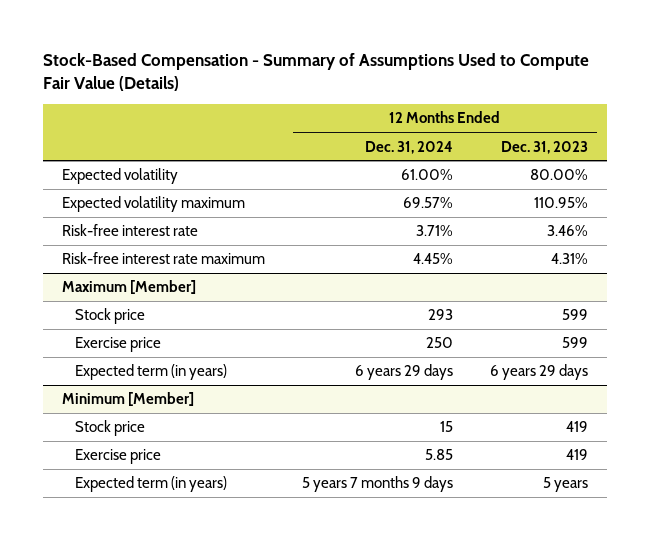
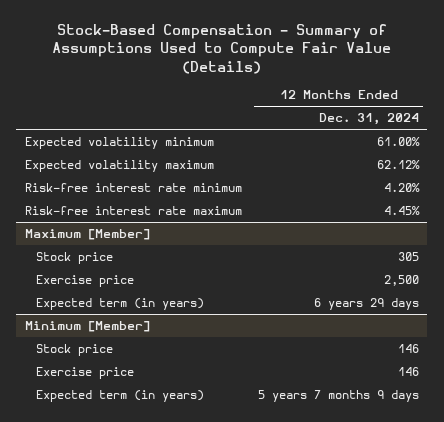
[501,140,589,154] Dec. 31, 2023 -> none
[61,168,178,185] Expected volatility -> [24,136,214,149] Expected volatility minimum
[402,197,453,209] 69.57% -> [377,159,421,169] 62.12%
[61,224,198,237] Risk-free interest rate -> [24,182,242,192] Risk-free interest rate minimum
[415,225,453,237] 3.71% -> [384,182,421,192] 4.20%
[427,309,453,321] 293 -> [398,251,420,261] 305
[425,337,453,349] 250 -> [384,274,420,286] 2,500
[439,421,453,433] 15 -> [398,343,420,353] 146
[424,449,453,461] 5.85 -> [398,366,420,376] 146

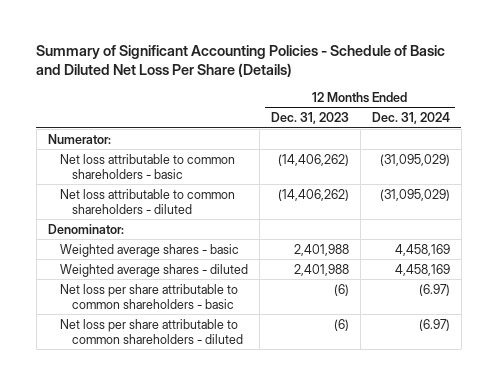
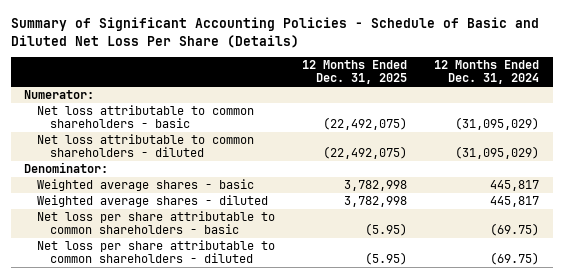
[270,112,349,125] Dec. 31, 2023 -> none
none -> [302,60,408,85] 12 Months Ended Dec. 31, 2025
[394,243,450,256] 4,458,169 -> [490,180,540,192] 445,817
[394,263,450,276] 4,458,169 -> [490,196,540,208] 445,817
[418,283,450,296] (6.97) -> [490,223,540,237] (69.75)
[418,318,450,331] (6.97) -> [490,252,540,266] (69.75)

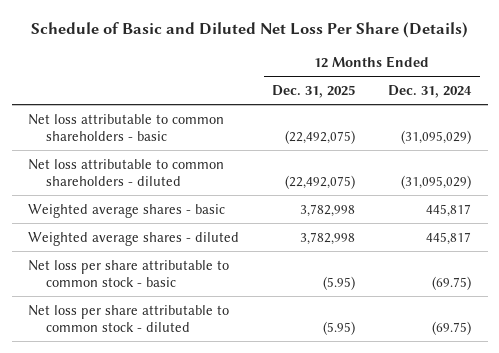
[10,17,539,48] Summary of Significant Accounting Policies - Schedule of Basic and Diluted Net Loss Per Share (Details) -> [30,21,468,38] Schedule of Basic and Diluted Net Loss Per Share (Details)
[24,90,95,100] Numerator: -> none
[24,162,109,174] Denominator: -> none
[37,211,276,235] Net loss per share attributable to common shareholders - basic -> [28,259,230,287] Net loss per share attributable to common stock - basic
[37,240,276,264] Net loss per share attributable to common shareholders - diluted -> [28,304,230,332] Net loss per share attributable to common stock - diluted

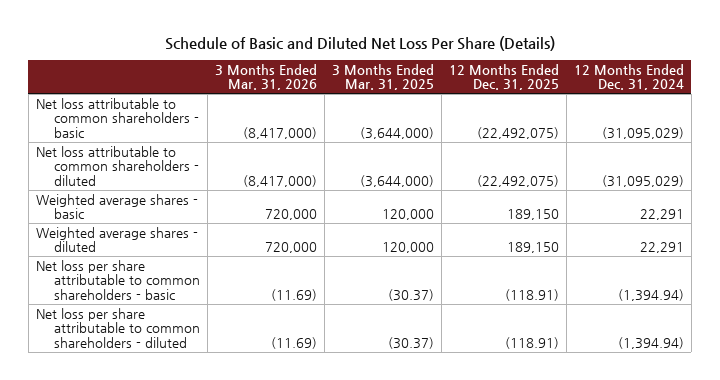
none -> [214,63,317,91] 3 Months Ended Mar. 31, 2026
none -> [331,63,434,91] 3 Months Ended Mar. 31, 2025
[300,203,356,217] 3,782,998 -> [506,209,559,221] 189,150
[426,203,472,217] 445,817 -> [639,209,684,221] 22,291
[300,231,356,245] 3,782,998 -> [506,242,559,254] 189,150
[426,231,472,245] 445,817 -> [639,242,684,254] 22,291
[28,259,230,287] Net loss per share attributable to common stock - basic -> [35,259,200,300] Net loss per share attributable to common shareholders - basic
[323,275,356,290] (5.95) -> [504,288,559,301] (118.91)
[432,275,472,290] (69.75) -> [617,288,684,301] (1,394.94)
[28,304,230,332] Net loss per share attributable to common stock - diluted -> [35,307,200,348] Net loss per share attributable to common shareholders - diluted
[323,320,356,335] (5.95) -> [504,336,559,349] (118.91)
[432,320,472,335] (69.75) -> [617,336,684,349] (1,394.94)

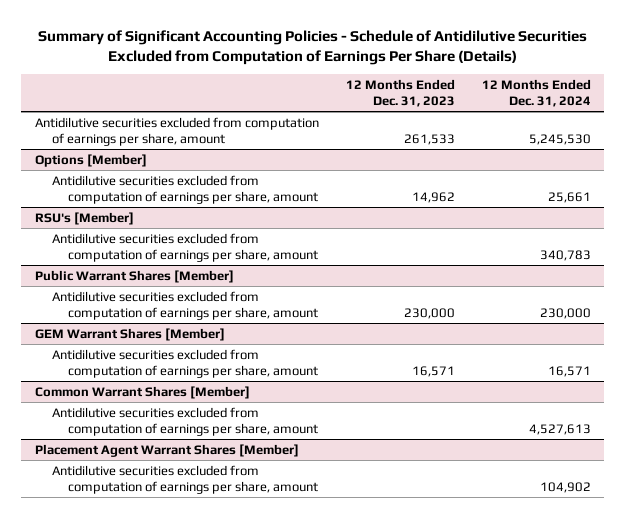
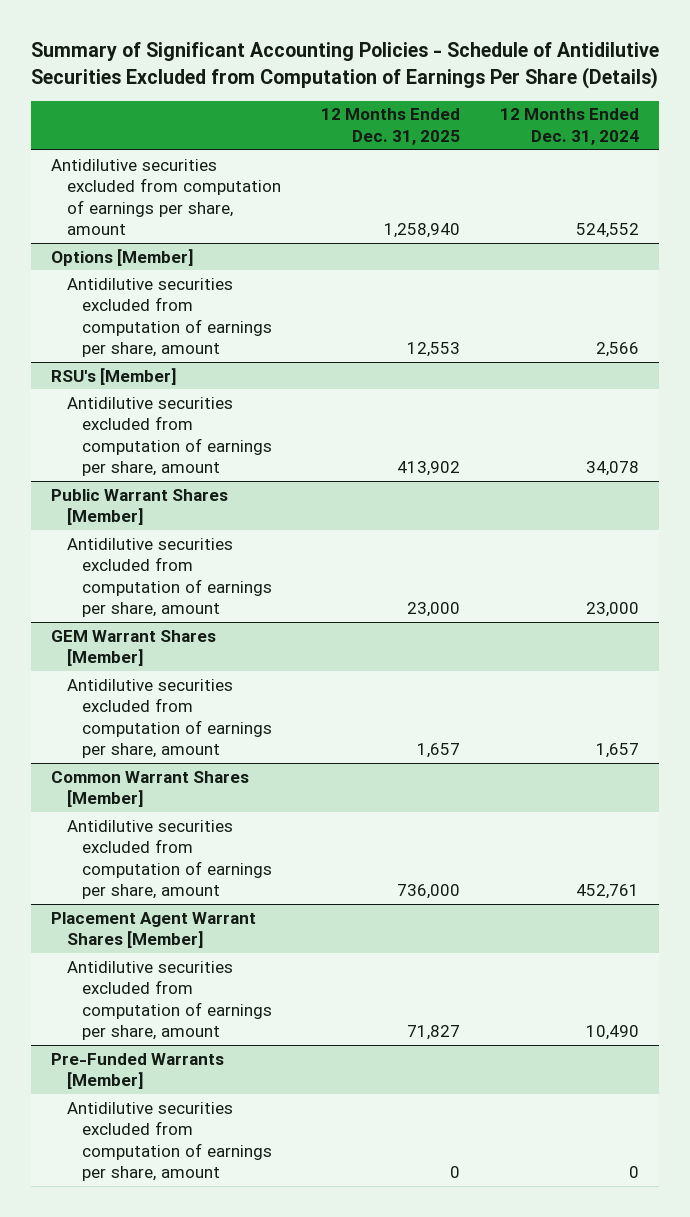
[345,79,455,107] 12 Months Ended Dec. 31, 2023 -> none
none -> [320,108,460,146] 12 Months Ended Dec. 31, 2025
[528,133,591,145] 5,245,530 -> [575,223,639,239] 524,552
[547,191,591,203] 25,661 -> [595,342,639,358] 2,566
[539,249,591,261] 340,783 -> [585,461,639,477] 34,078
[539,307,591,319] 230,000 -> [585,602,639,618] 23,000
[547,365,591,377] 16,571 -> [595,743,639,759] 1,657
[528,423,591,435] 4,527,613 -> [575,884,639,900] 452,761
[539,481,591,493] 104,902 -> [585,1025,639,1041] 10,490
none -> [50,1052,224,1090] Pre-Funded Warrants [Member]
none -> [66,1101,273,1182] Antidilutive securities excluded from computation of earnings per share, amount

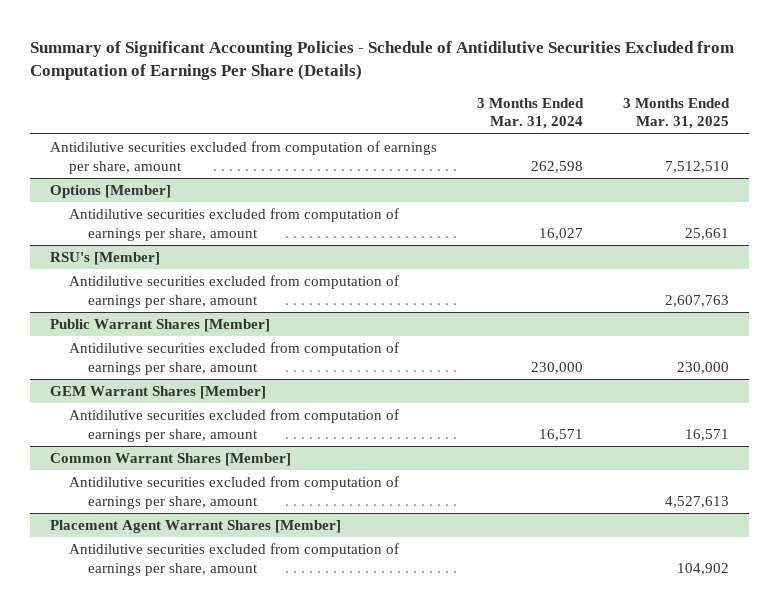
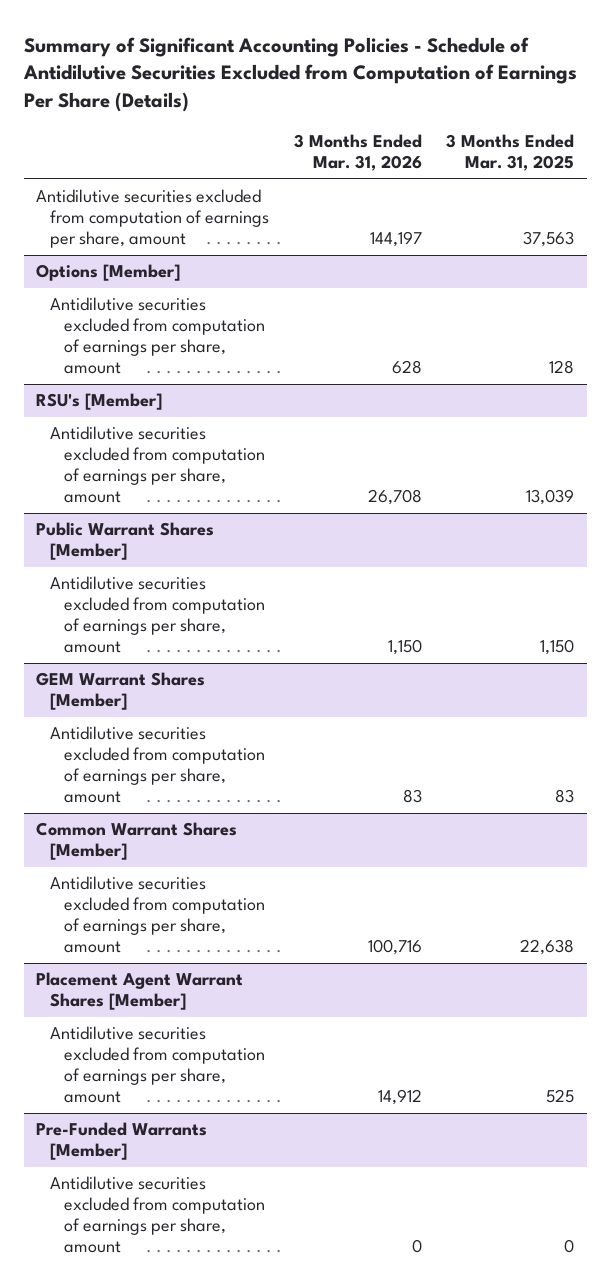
[476,97,584,130] 3 Months Ended Mar. 31, 2024 -> none
none -> [293,134,422,172] 3 Months Ended Mar. 31, 2026
[665,160,730,173] 7,512,510 -> [523,231,575,248] 37,563
[685,227,730,240] 25,661 -> [549,360,575,375] 128
[665,294,730,307] 2,607,763 -> [526,489,575,506] 13,039
[677,361,730,374] 230,000 -> [540,639,575,656] 1,150
[685,428,730,441] 16,571 -> [555,789,575,804] 83
[665,495,730,508] 4,527,613 -> [520,939,575,956] 22,638
[677,562,730,575] 104,902 -> [546,1089,575,1104] 525
none -> [36,1122,208,1161] Pre-Funded Warrants [Member]
none -> [50,1176,266,1254] Antidilutive securities excluded from computation of earnings per share, amount

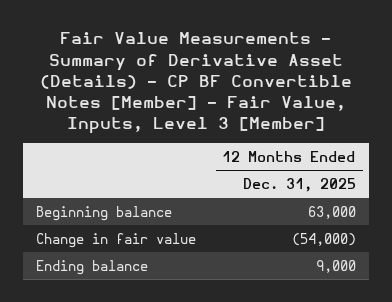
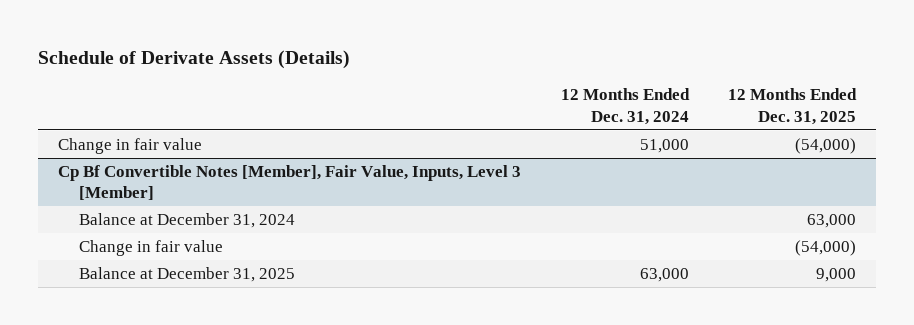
[40,32,353,135] Fair Value Measurements - Summary of Derivative Asset (Details) - CP BF Convertible Notes [Member] - Fair Value, Inputs, Level 3 [Member] -> [37,50,350,70] Schedule of Derivate Assets (Details)
none -> [560,88,690,125] 12 Months Ended Dec. 31, 2024
[36,205,173,221] Beginning balance -> none
[36,259,149,275] Ending balance -> none
none -> [57,165,521,201] Cp Bf Convertible Notes [Member], Fair Value, Inputs, Level 3 [Member]
none -> [78,213,295,229] Balance at December 31, 2024
none -> [78,240,223,257] Change in fair value
none -> [78,267,295,283] Balance at December 31, 2025

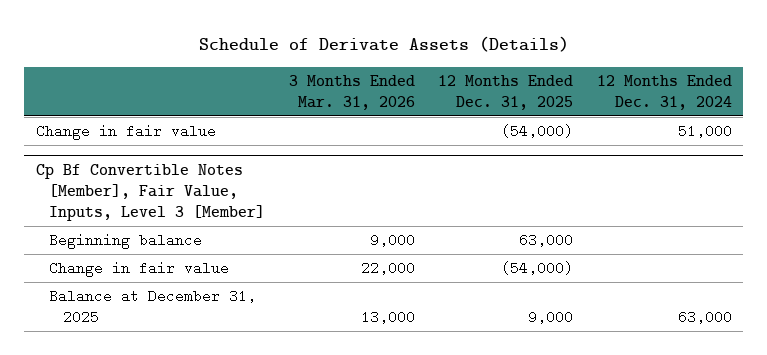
none -> [288,74,415,110] 3 Months Ended Mar. 31, 2026
[78,213,295,229] Balance at December 31, 2024 -> [49,233,203,250] Beginning balance

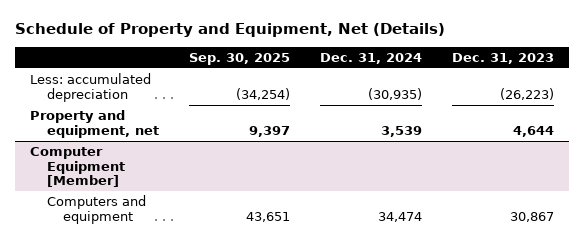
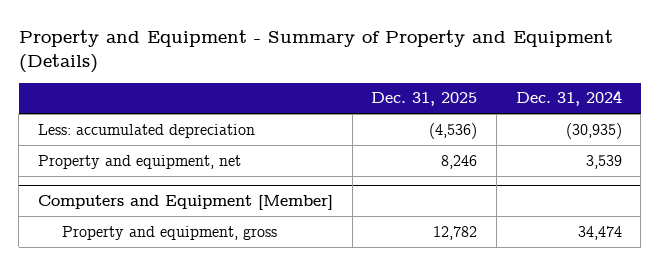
[14,23,445,38] Schedule of Property and Equipment, Net (Details) -> [18,30,613,74] Property and Equipment - Summary of Property and Equipment (Details)
[188,52,290,65] Sep. 30, 2025 -> none
[451,52,554,64] Dec. 31, 2023 -> none
none -> [371,92,478,107] Dec. 31, 2025
[29,147,125,188] Computer Equipment [Member] -> [38,195,334,211] Computers and Equipment [Member]
[46,195,146,224] Computers and equipment -> [62,225,278,240] Property and equipment, gross

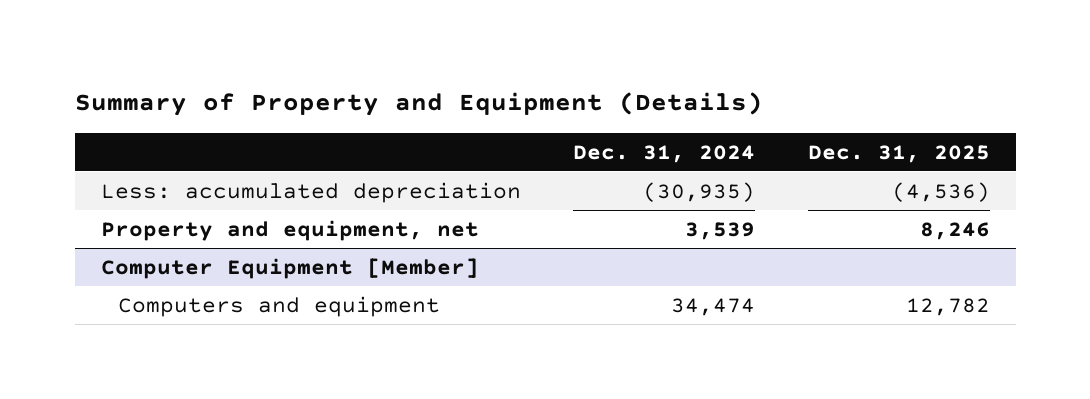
[18,30,613,74] Property and Equipment - Summary of Property and Equipment (Details) -> [74,92,763,117] Summary of Property and Equipment (Details)
[38,195,334,211] Computers and Equipment [Member] -> [100,257,479,279] Computer Equipment [Member]
[62,225,278,240] Property and equipment, gross -> [117,295,440,317] Computers and equipment

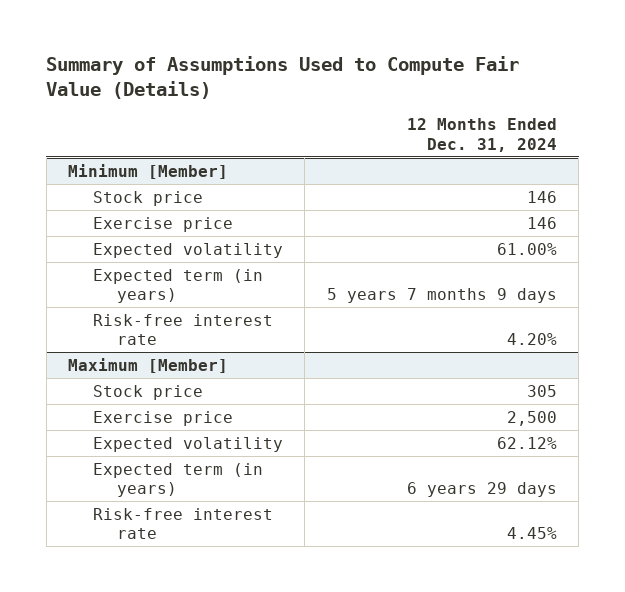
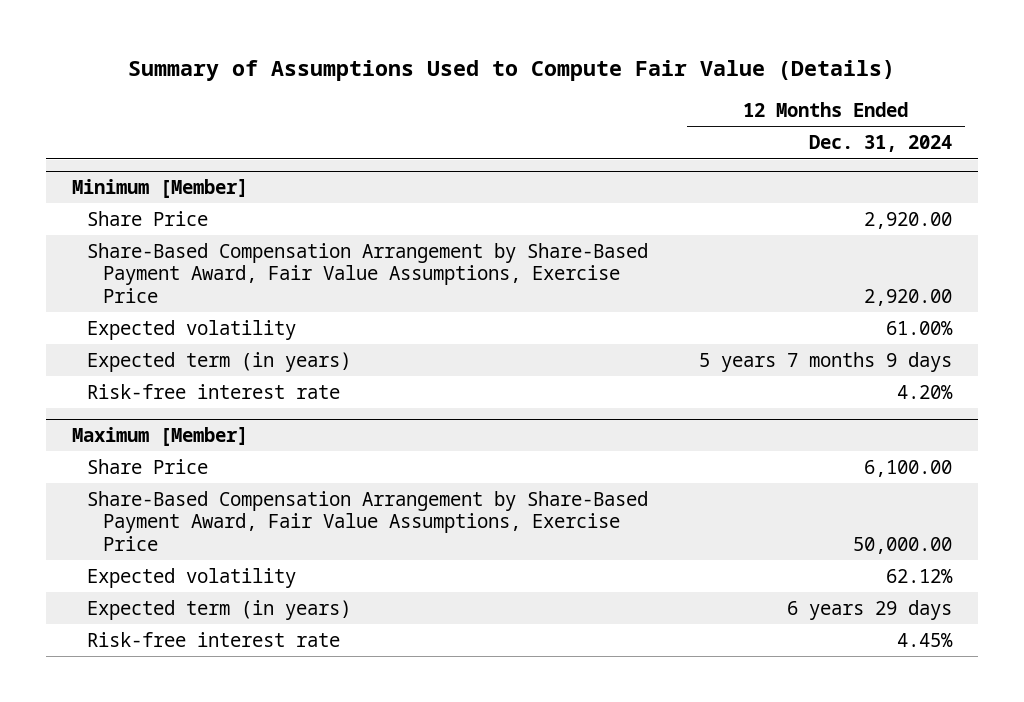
[92,216,233,232] Exercise price -> none
[92,190,203,206] Stock price -> [87,210,209,226] Share Price
[526,190,557,203] 146 -> [864,211,953,229] 2,920.00
none -> [87,242,649,304] Share-Based Compensation Arrangement by Share-Based Payment Award, Fair Value Assumptions, Exercise Price
[92,410,233,426] Exercise price -> none
[92,384,203,400] Stock price -> [87,458,209,474] Share Price
[526,384,557,397] 305 -> [864,459,953,477] 6,100.00
none -> [87,490,649,552] Share-Based Compensation Arrangement by Share-Based Payment Award, Fair Value Assumptions, Exercise Price

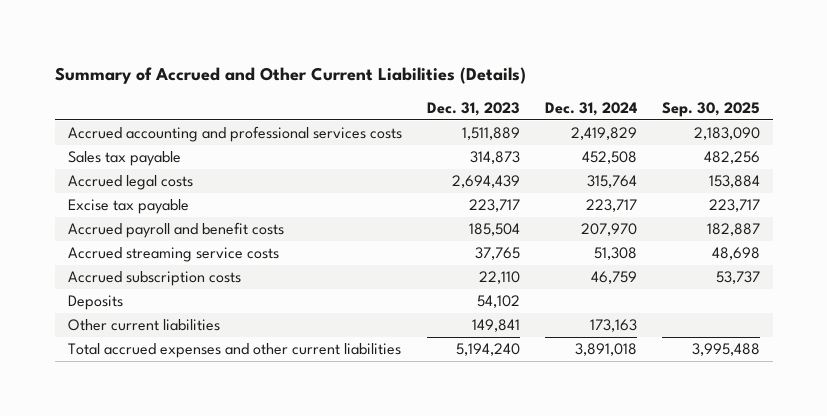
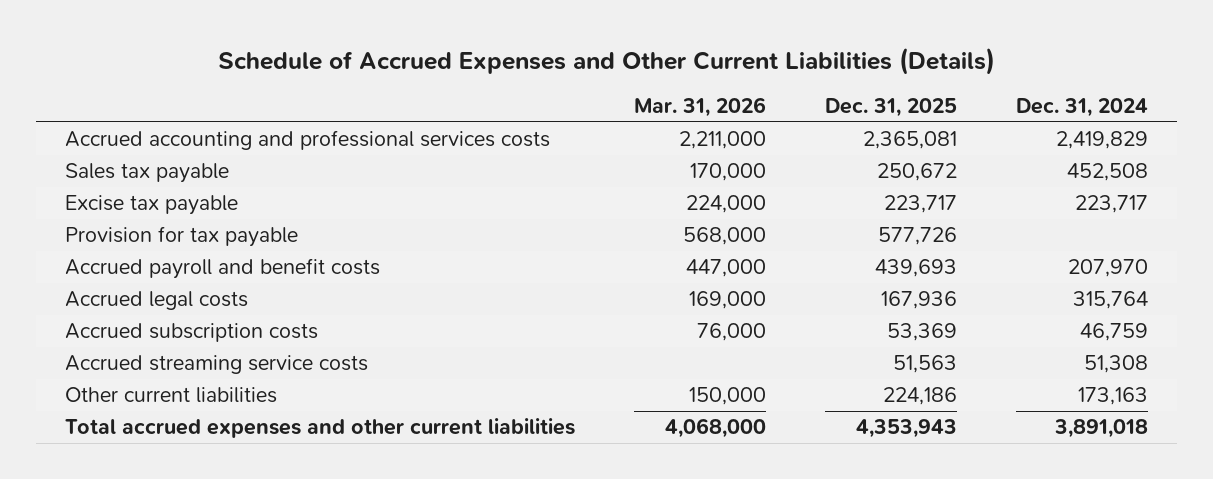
[54,66,526,84] Summary of Accrued and Other Current Liabilities (Details) -> [217,46,995,75] Schedule of Accrued Expenses and Other Current Liabilities (Details)
[426,101,520,116] Dec. 31, 2023 -> none
[661,101,760,117] Sep. 30, 2025 -> none
none -> [634,97,767,118] Mar. 31, 2026
none -> [825,98,958,118] Dec. 31, 2025
none -> [65,226,299,248] Provision for tax payable
[67,175,193,191] Accrued legal costs -> [65,291,249,311] Accrued legal costs
[67,295,123,311] Deposits -> none
[67,247,279,263] Accrued streaming service costs -> [65,355,369,375] Accrued streaming service costs

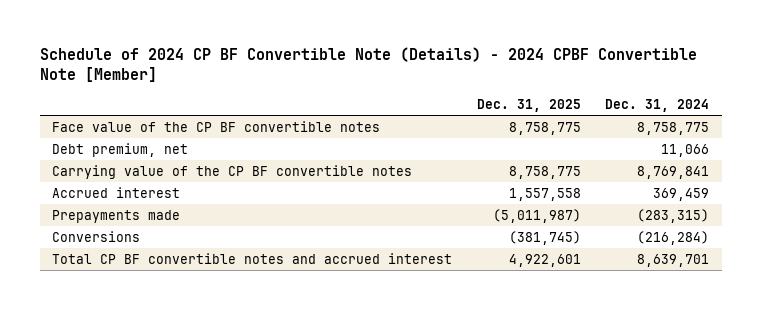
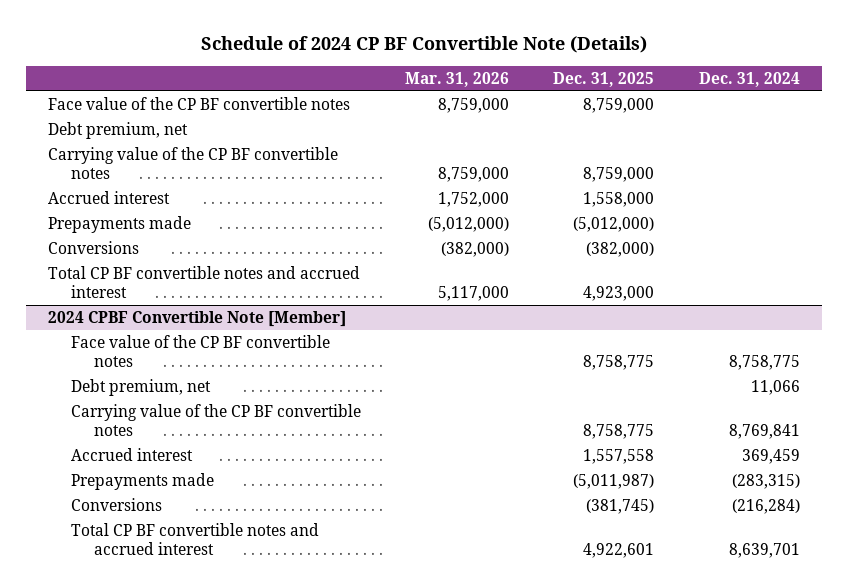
[39,46,697,83] Schedule of 2024 CP BF Convertible Note (Details) - 2024 CPBF Convertible Note [Member] -> [200,36,647,54] Schedule of 2024 CP BF Convertible Note (Details)
none -> [405,71,510,87] Mar. 31, 2026
none -> [48,97,351,111] Face value of the CP BF convertible notes
none -> [48,122,189,140] Debt premium, net
none -> [48,147,339,180] Carrying value of the CP BF convertible notes
none -> [48,191,171,205] Accrued interest
none -> [48,216,192,234] Prepayments made
none -> [48,241,140,255] Conversions
none -> [48,266,361,299] Total CP BF convertible notes and accrued interest
none -> [48,311,347,328] 2024 CPBF Convertible Note [Member]

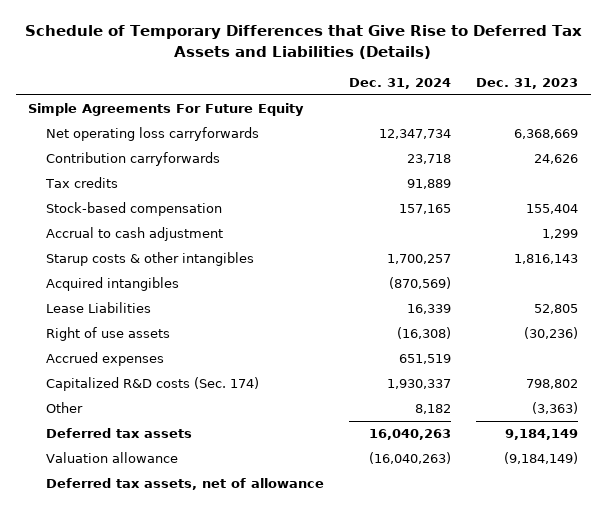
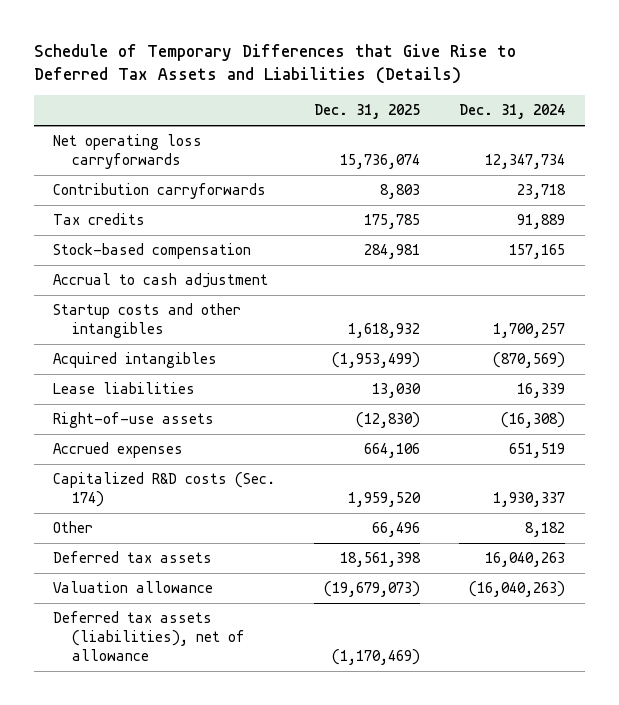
[476,77,579,89] Dec. 31, 2023 -> none
none -> [314,104,421,120] Dec. 31, 2025
[28,103,305,117] Simple Agreements For Future Equity -> none
[45,252,254,267] Starup costs & other intangibles -> [53,303,242,339] Startup costs and other intangibles
[45,302,151,314] Lease Liabilities -> [53,382,196,395] Lease liabilities
[45,327,170,342] Right of use assets -> [53,412,215,429] Right-of-use assets
[45,478,324,491] Deferred tax assets, net of allowance -> [53,611,246,662] Deferred tax assets (liabilities), net of allowance

